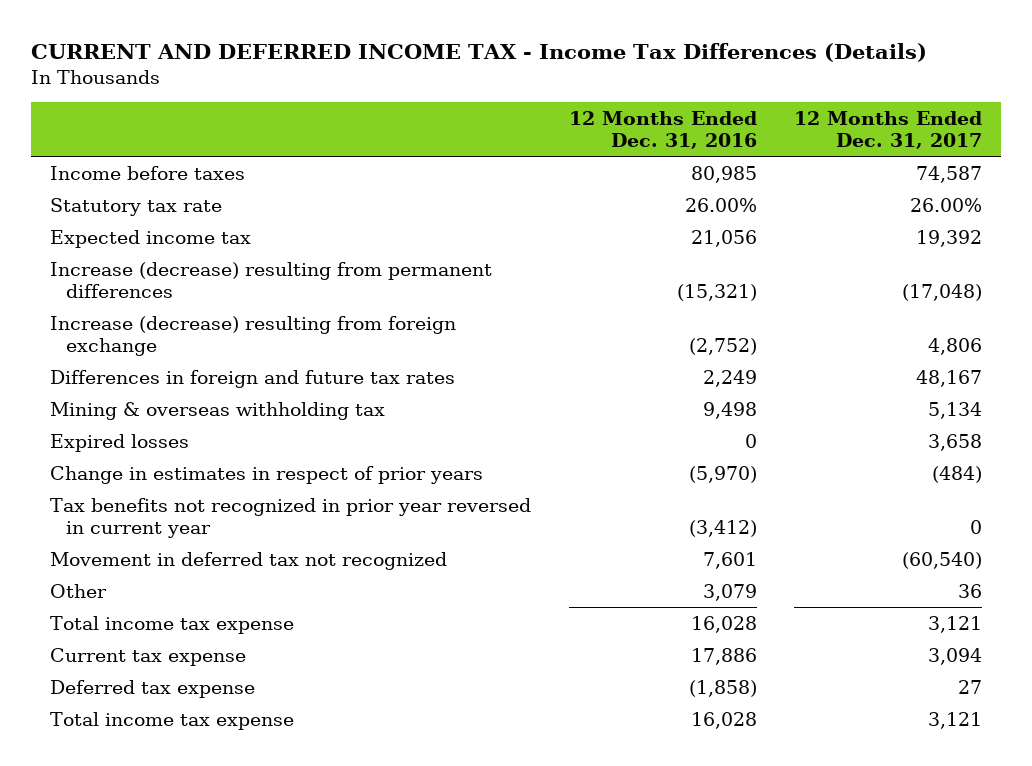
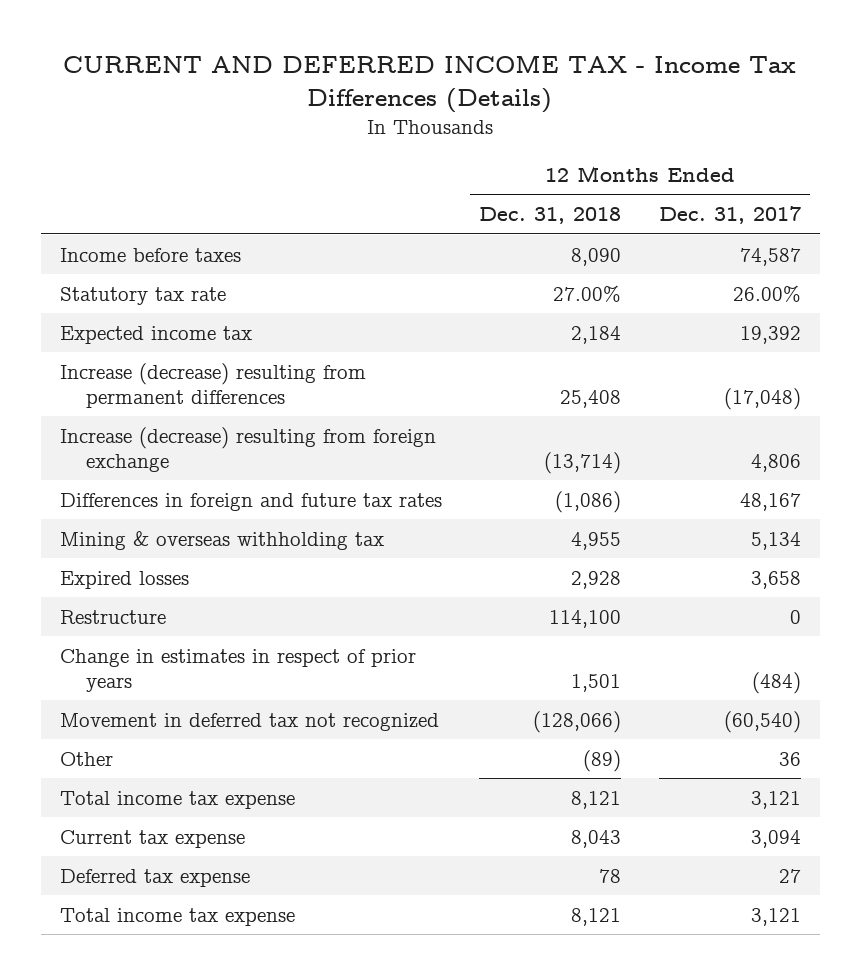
[568,110,757,150] 12 Months Ended Dec. 31, 2016 -> none
none -> [479,207,622,225] Dec. 31, 2018
none -> [59,609,166,624] Restructure
[49,497,531,538] Tax benefits not recognized in prior year reversed in current year -> none

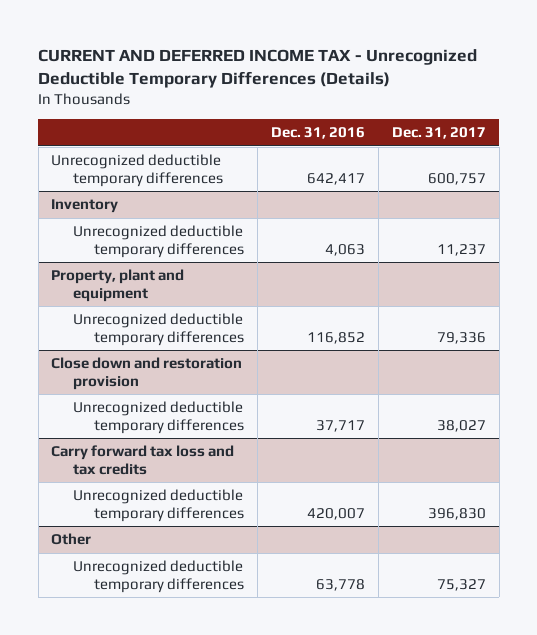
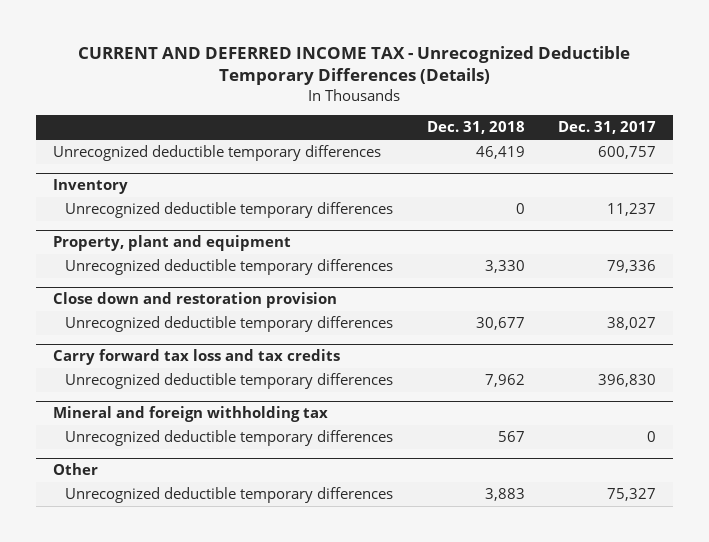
[270,126,365,139] Dec. 31, 2016 -> none
none -> [426,121,525,135] Dec. 31, 2018
none -> [52,406,328,423] Mineral and foreign withholding tax
none -> [65,429,394,446] Unrecognized deductible temporary differences

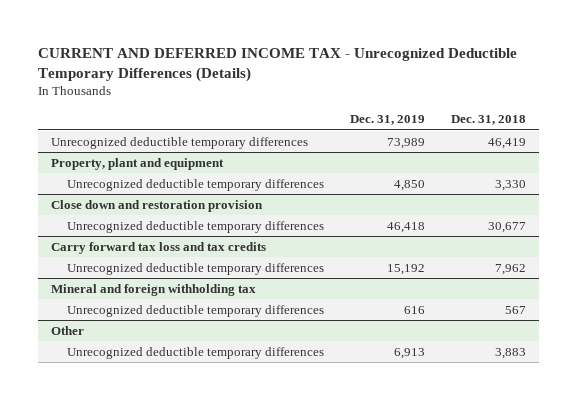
[557,121,656,135] Dec. 31, 2017 -> none
none -> [350,115,426,126] Dec. 31, 2019
[52,179,128,195] Inventory -> none
[65,201,394,218] Unrecognized deductible temporary differences -> none

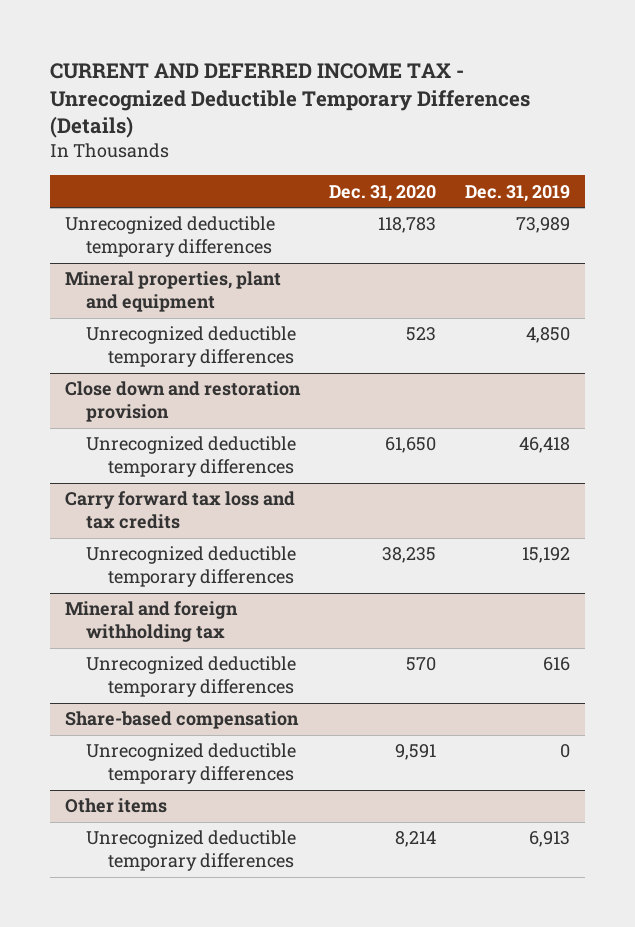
[451,115,527,126] Dec. 31, 2018 -> none
none -> [328,184,436,202] Dec. 31, 2020
[50,157,224,170] Property, plant and equipment -> [64,271,281,313] Mineral properties, plant and equipment
none -> [64,711,299,730] Share-based compensation
none -> [86,743,297,785] Unrecognized deductible temporary differences
[50,325,84,335] Other -> [64,798,167,814] Other items

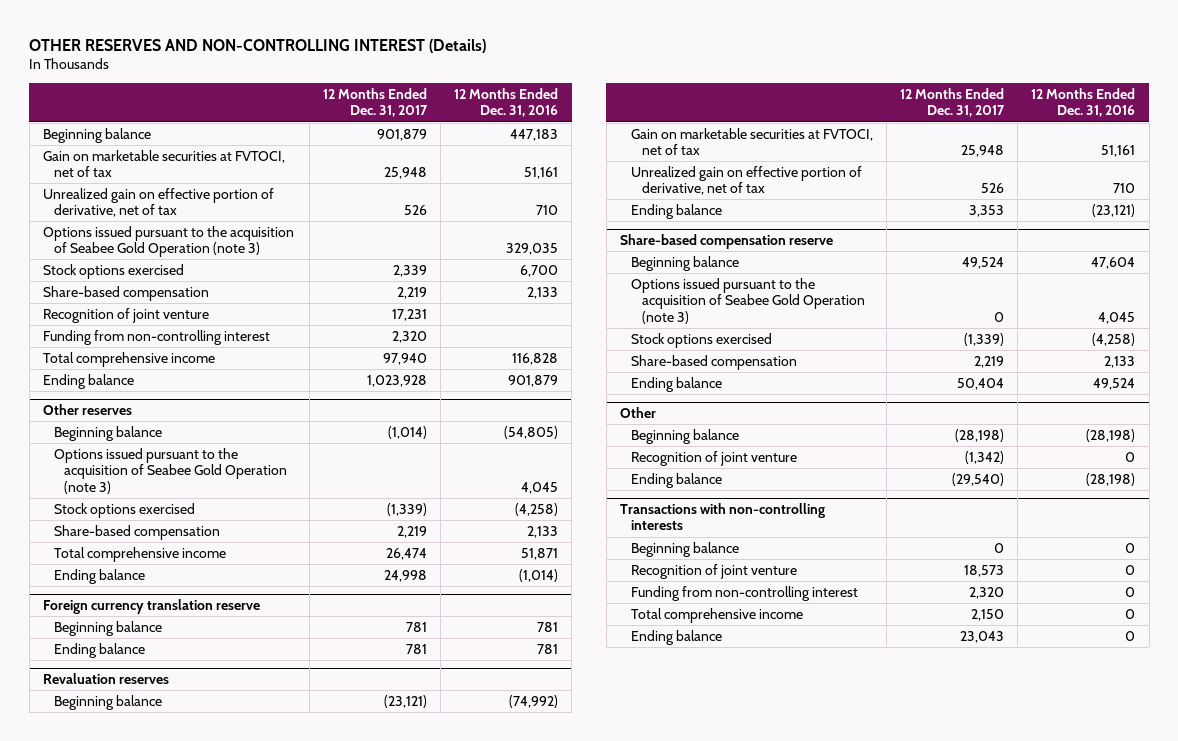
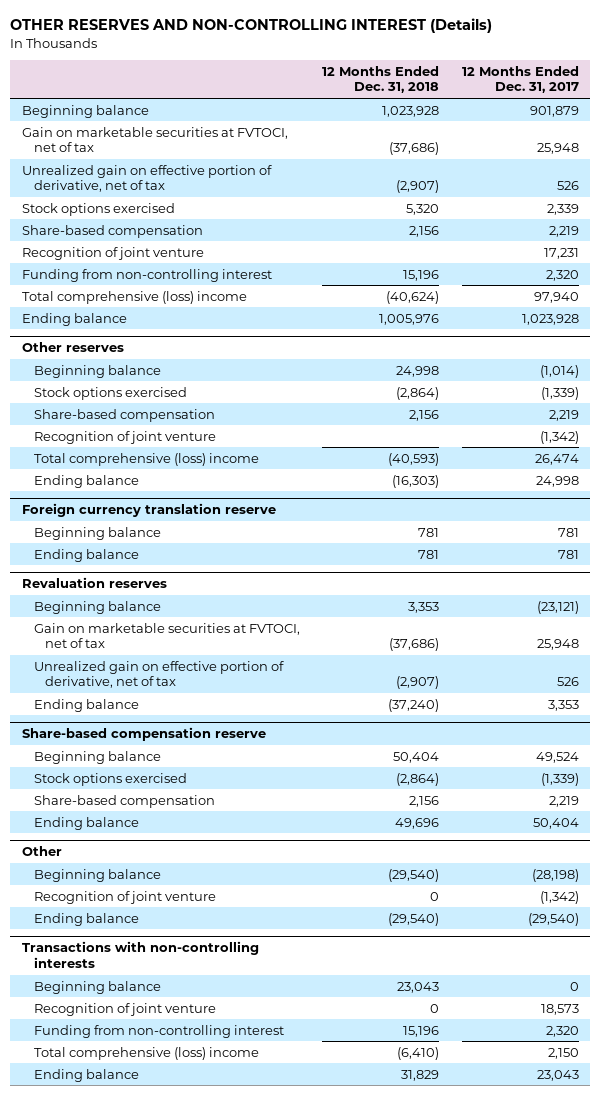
[454,88,559,118] 12 Months Ended Dec. 31, 2016 -> none
none -> [322,65,440,94] 12 Months Ended Dec. 31, 2018
[42,225,294,258] Options issued pursuant to the acquisition of Seabee Gold Operation (note 3) -> none
[42,351,215,367] Total comprehensive income -> [21,290,247,304] Total comprehensive (loss) income
[53,447,288,494] Options issued pursuant to the acquisition of Seabee Gold Operation (note 3) -> none
none -> [33,430,216,444] Recognition of joint venture
[53,546,226,562] Total comprehensive income -> [33,452,259,466] Total comprehensive (loss) income
[630,277,865,324] Options issued pursuant to the acquisition of Seabee Gold Operation (note 3) -> none
[630,607,803,623] Total comprehensive income -> [33,1046,259,1060] Total comprehensive (loss) income

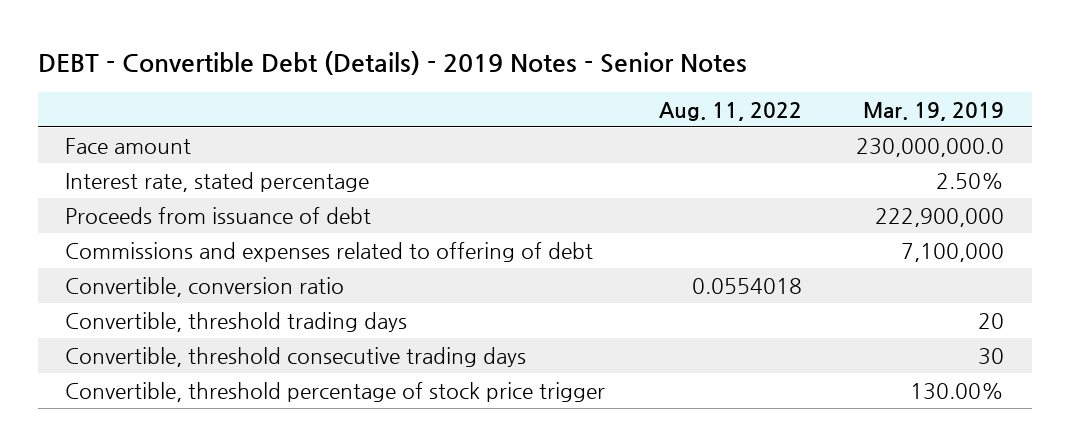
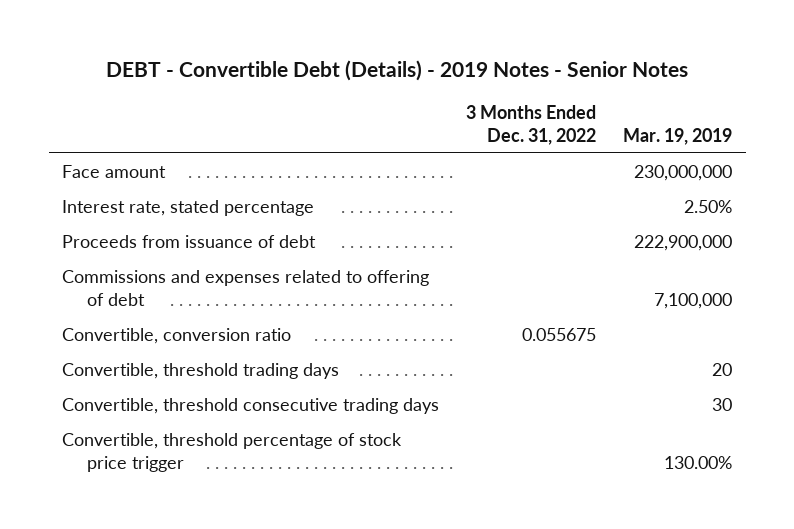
[659,101,803,121] Aug. 11, 2022 -> none
none -> [466,104,597,145] 3 Months Ended Dec. 31, 2022
[856,137,1005,157] 230,000,000.0 -> [634,165,733,182] 230,000,000

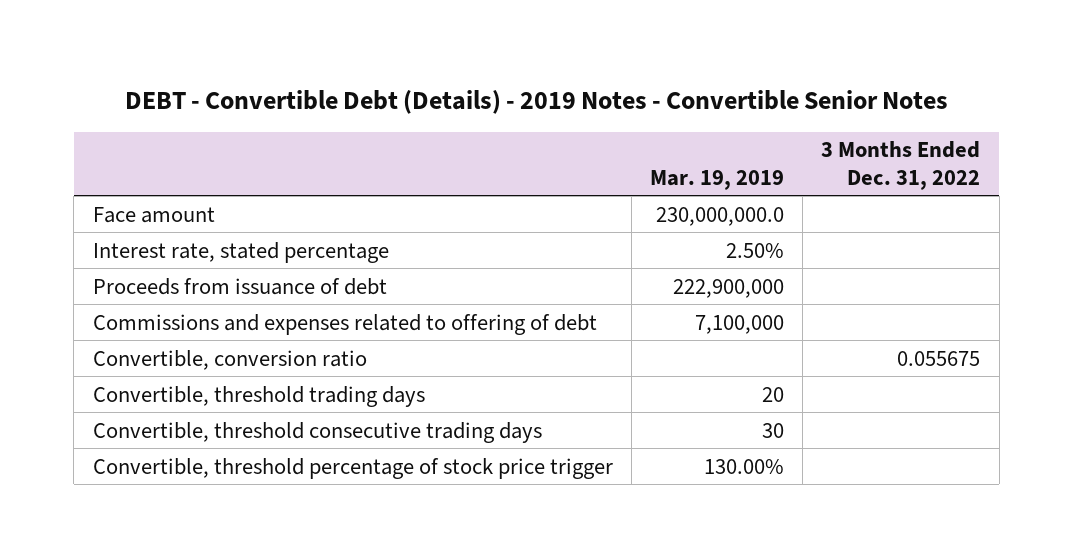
[106,59,689,81] DEBT - Convertible Debt (Details) - 2019 Notes - Senior Notes -> [124,90,948,115] DEBT - Convertible Debt (Details) - 2019 Notes - Convertible Senior Notes
[634,165,733,182] 230,000,000 -> [656,206,785,226] 230,000,000.0

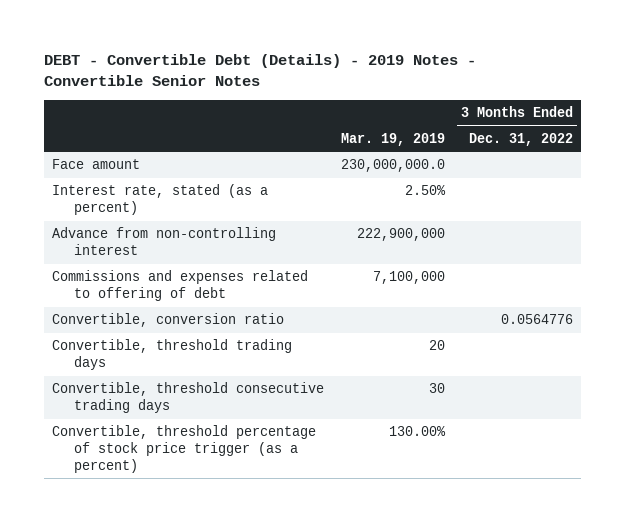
[92,241,389,263] Interest rate, stated percentage -> [52,184,269,216] Interest rate, stated (as a percent)
[92,277,387,295] Proceeds from issuance of debt -> [52,227,277,256] Advance from non-controlling interest
[897,350,981,366] 0.055675 -> [500,314,573,325] 0.0564776
[92,457,613,479] Convertible, threshold percentage of stock price trigger -> [52,425,317,474] Convertible, threshold percentage of stock price trigger (as a percent)

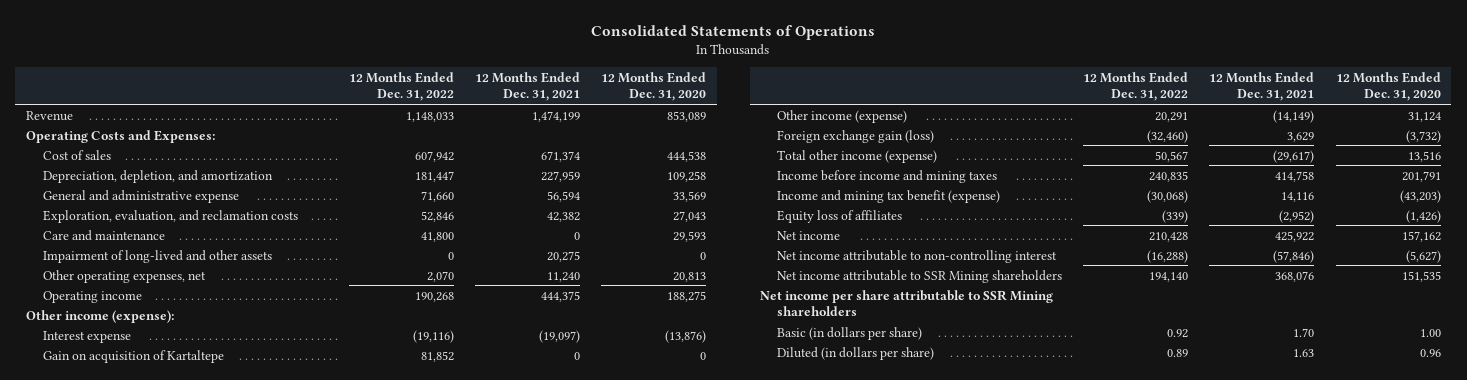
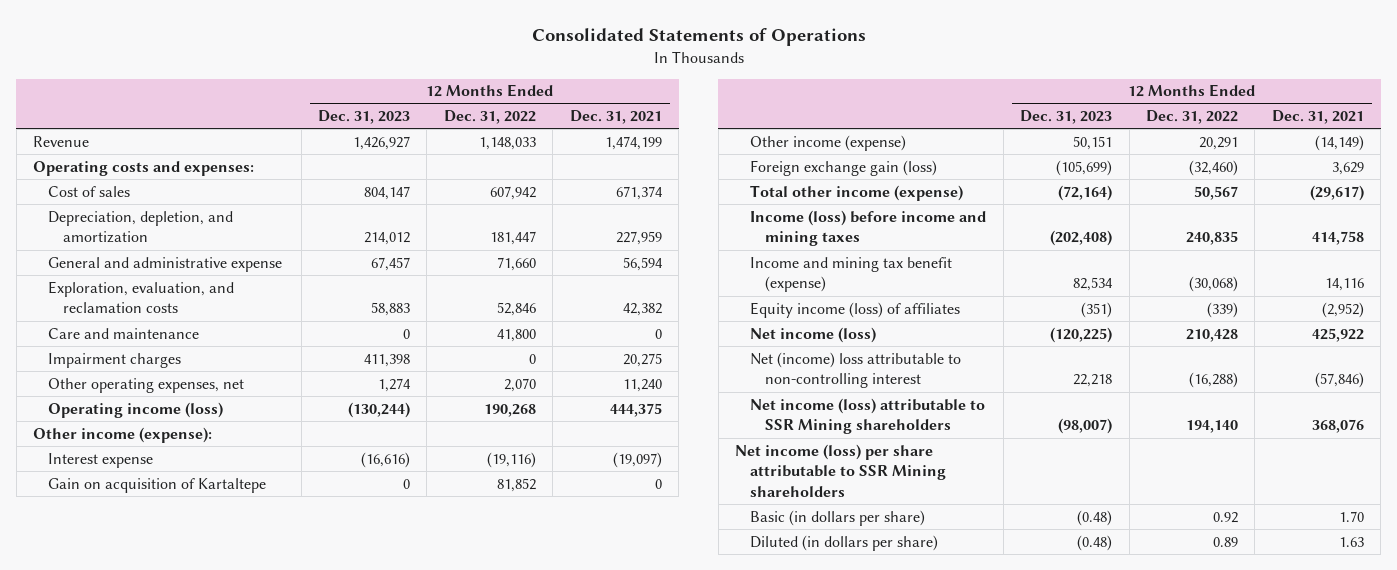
[601,71,707,102] 12 Months Ended Dec. 31, 2020 -> none
none -> [317,110,410,125] Dec. 31, 2023
[25,129,215,143] Operating Costs and Expenses: -> [33,160,255,176] Operating costs and expenses:
[42,249,272,263] Impairment of long-lived and other assets -> [48,352,182,368] Impairment charges
[42,290,142,303] Operating income -> [48,401,224,418] Operating income (loss)
[777,169,998,183] Income before income and mining taxes -> [750,209,987,247] Income (loss) before income and mining taxes
[777,209,903,223] Equity loss of affiliates -> [750,301,961,318] Equity income (loss) of affiliates
[777,230,841,240] Net income -> [750,326,877,343] Net income (loss)
[777,249,1058,263] Net income attributable to non-controlling interest -> [750,351,962,389] Net (income) loss attributable to non-controlling interest
[777,269,1063,283] Net income attributable to SSR Mining shareholders -> [750,397,986,435] Net income (loss) attributable to SSR Mining shareholders
[760,289,1054,316] Net income per share attributable to SSR Mining shareholders -> [735,443,947,497] Net income (loss) per share attributable to SSR Mining shareholders

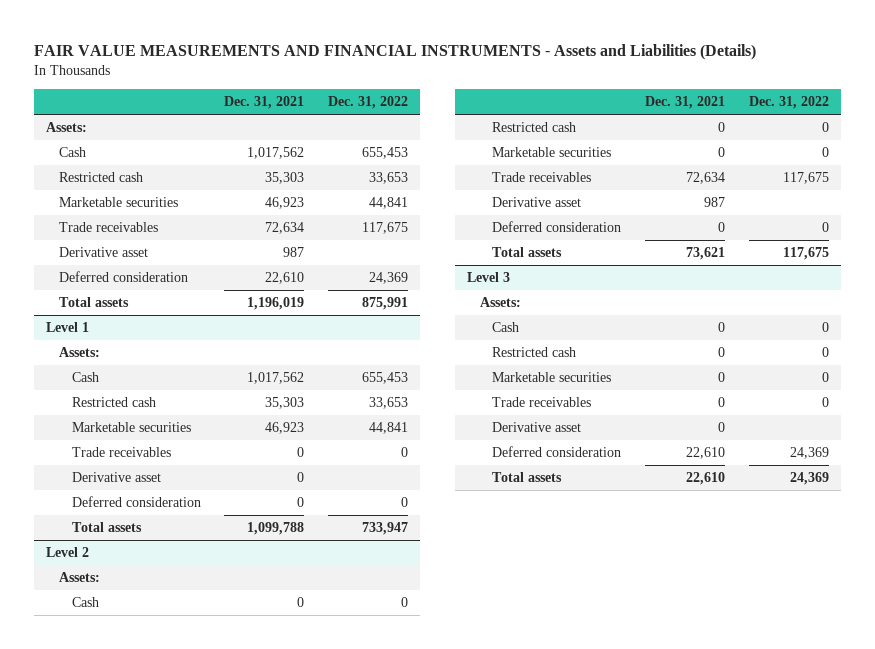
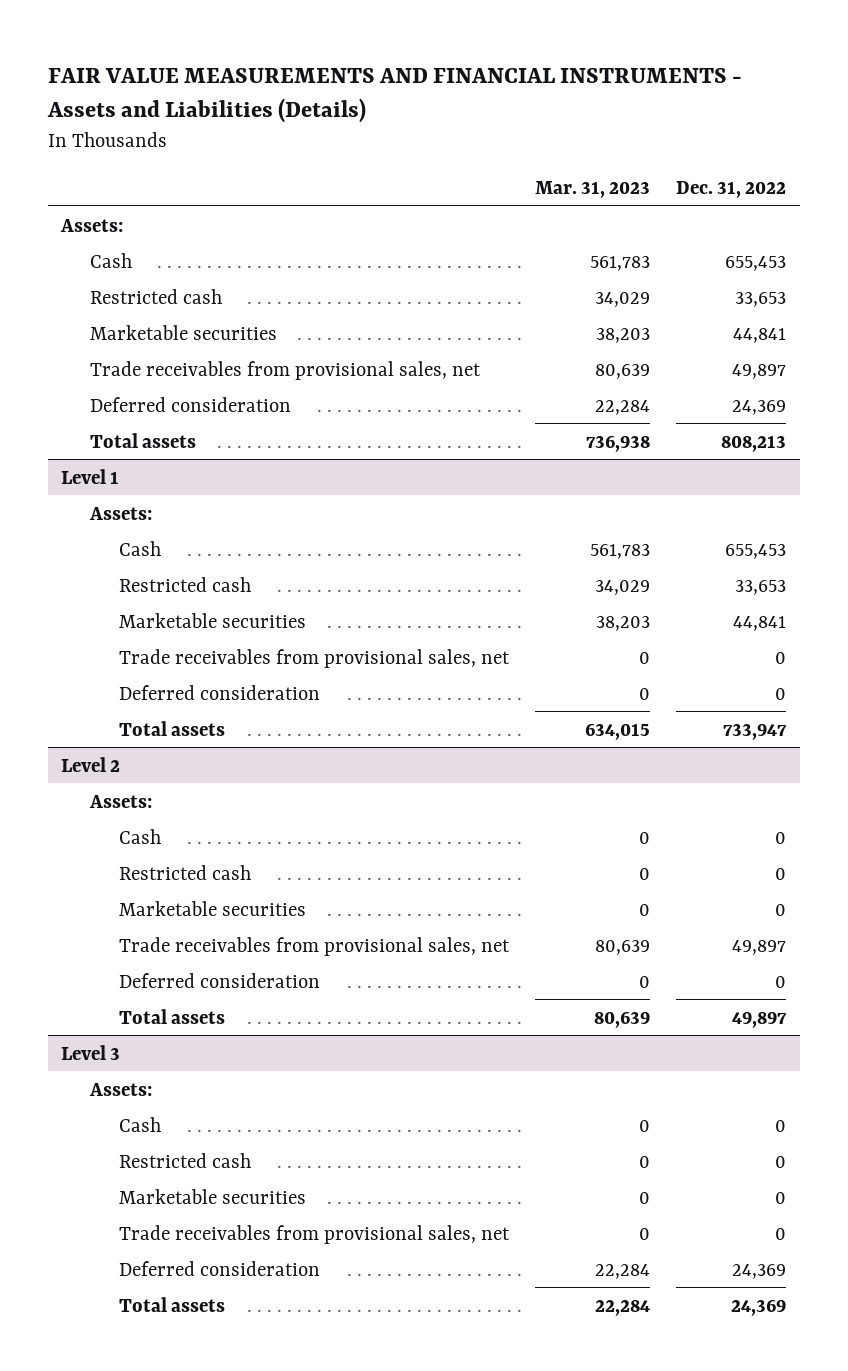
[224,96,305,110] Dec. 31, 2021 -> none
none -> [534,180,650,198] Mar. 31, 2023
[58,247,148,258] Derivative asset -> none
[58,222,158,233] Trade receivables -> [89,360,481,380] Trade receivables from provisional sales, net
[362,222,409,235] 117,675 -> [732,363,787,379] 49,897
[362,297,409,311] 875,991 -> [721,434,787,452] 808,213
[71,472,161,483] Derivative asset -> none
[71,447,171,458] Trade receivables -> [118,648,510,668] Trade receivables from provisional sales, net
[492,197,582,208] Derivative asset -> none
[492,172,592,183] Trade receivables -> [118,936,510,956] Trade receivables from provisional sales, net
[782,172,829,185] 117,675 -> [732,939,787,955] 49,897
[782,247,829,261] 117,675 -> [732,1010,788,1028] 49,897
[492,422,582,433] Derivative asset -> none
[492,397,592,408] Trade receivables -> [118,1224,510,1244] Trade receivables from provisional sales, net

